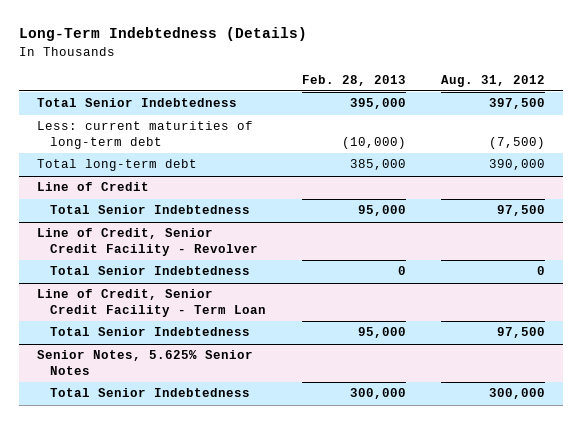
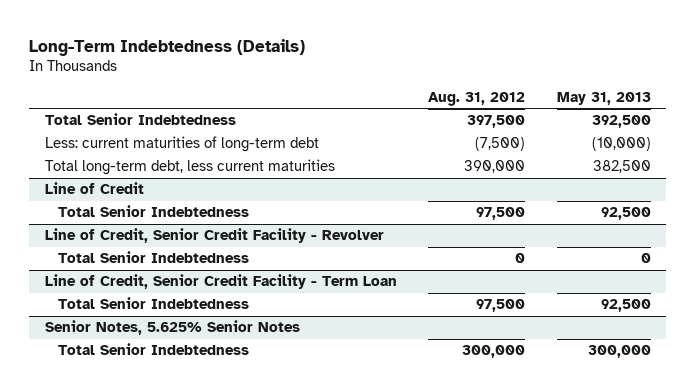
[301,74,406,86] Feb. 28, 2013 -> none
none -> [556,91,651,105] May 31, 2013
[36,159,197,172] Total long-term debt -> [44,159,335,176] Total long-term debt, less current maturities

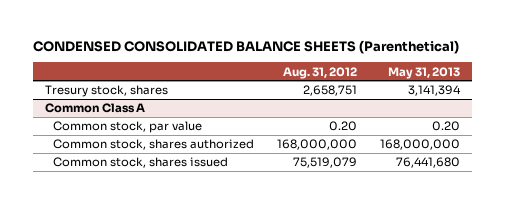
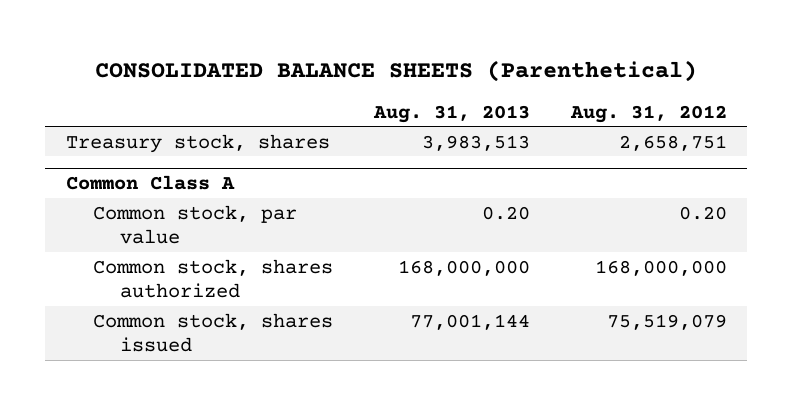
[33,40,460,55] CONDENSED CONSOLIDATED BALANCE SHEETS (Parenthetical) -> [95,59,698,82] CONSOLIDATED BALANCE SHEETS (Parenthetical)
[388,66,461,79] May 31, 2013 -> none
none -> [372,104,530,123] Aug. 31, 2013
[44,85,168,98] Tresury stock, shares -> [65,133,330,153] Treasury stock, shares

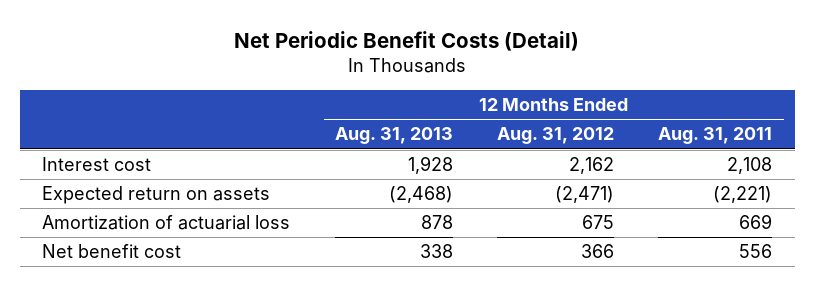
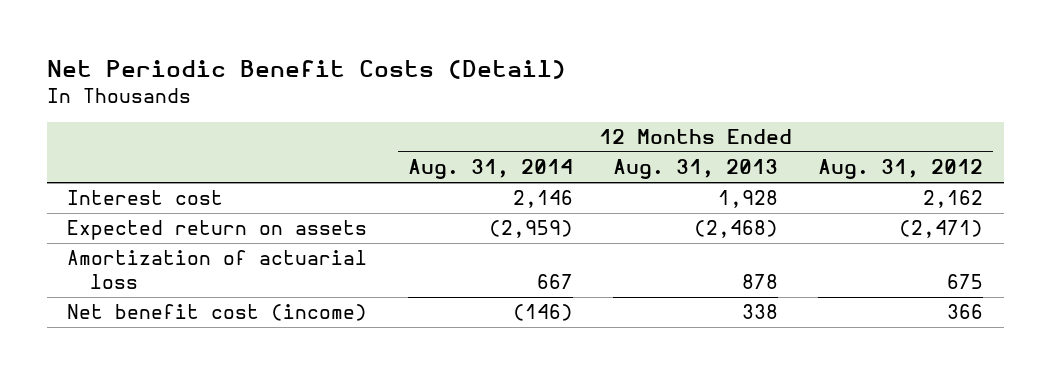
[658,127,773,145] Aug. 31, 2011 -> none
none -> [407,159,573,180] Aug. 31, 2014
[42,244,182,259] Net benefit cost -> [67,304,368,322] Net benefit cost (income)

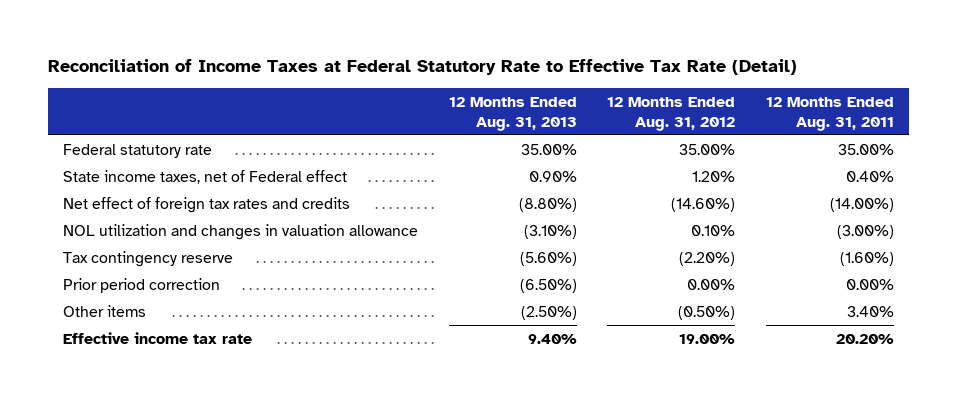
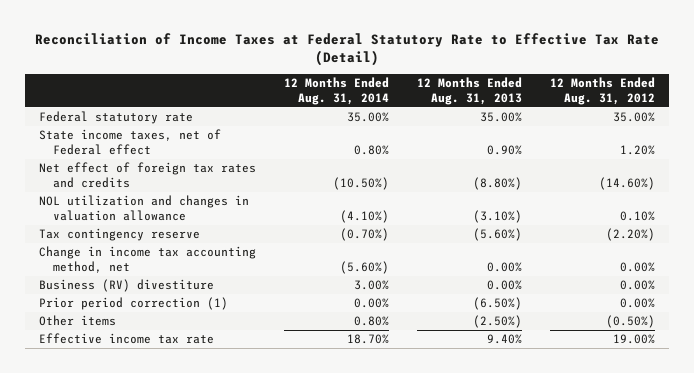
[765,96,894,131] 12 Months Ended Aug. 31, 2011 -> none
none -> [284,77,390,106] 12 Months Ended Aug. 31, 2014
none -> [39,246,257,274] Change in income tax accounting method, net
none -> [39,279,215,293] Business (RV) divestiture
[63,277,221,293] Prior period correction -> [39,297,229,311] Prior period correction (1)

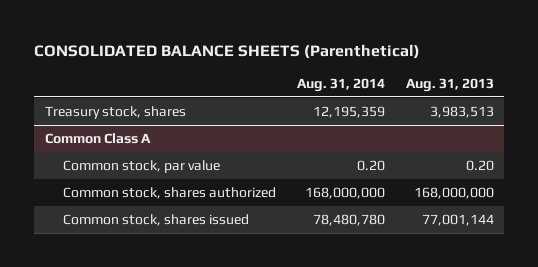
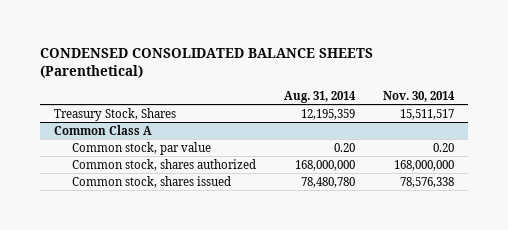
[34,43,421,59] CONSOLIDATED BALANCE SHEETS (Parenthetical) -> [39,47,373,78] CONDENSED CONSOLIDATED BALANCE SHEETS (Parenthetical)
[405,77,494,92] Aug. 31, 2013 -> none
none -> [383,91,456,103] Nov. 30, 2014
[44,106,186,120] Treasury stock, shares -> [53,107,176,121] Treasury Stock, Shares

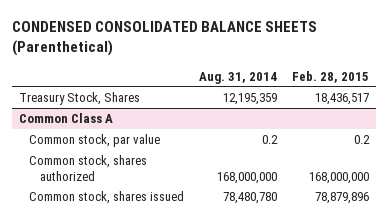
[383,91,456,103] Nov. 30, 2014 -> none
none -> [292,70,370,83] Feb. 28, 2015
[334,142,356,152] 0.20 -> [262,134,279,144] 0.2

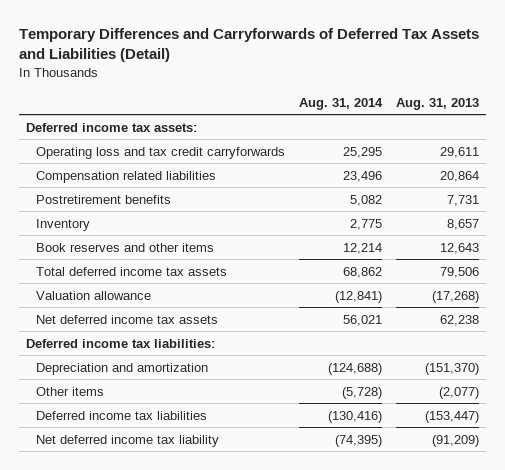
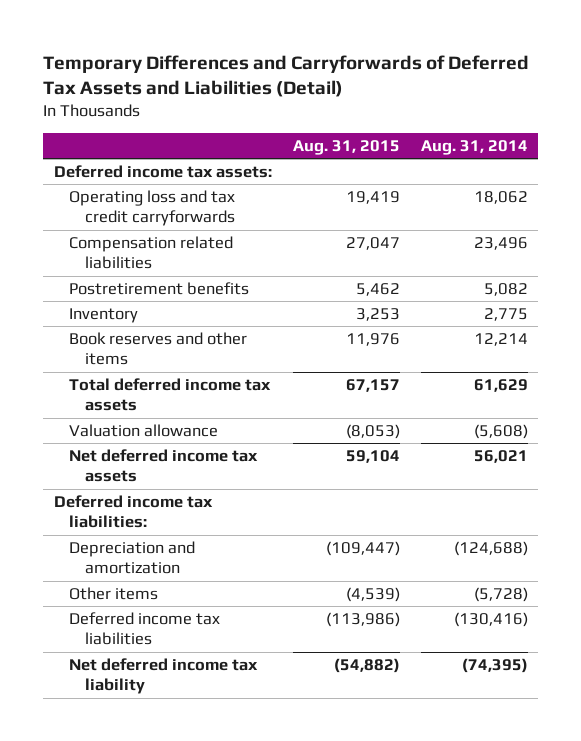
[395,97,479,110] Aug. 31, 2013 -> none
none -> [292,139,400,155] Aug. 31, 2015
[342,146,382,158] 25,295 -> [473,191,528,205] 18,062
[342,266,382,278] 68,862 -> [473,379,528,393] 61,629
[334,290,382,303] (12,841) -> [473,424,528,440] (5,608)

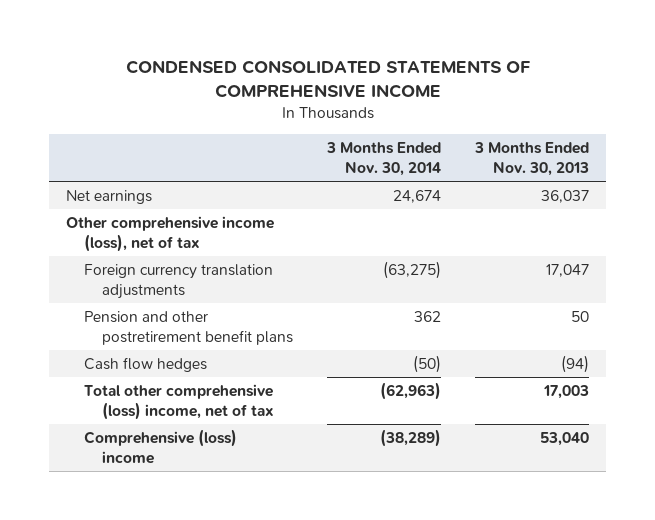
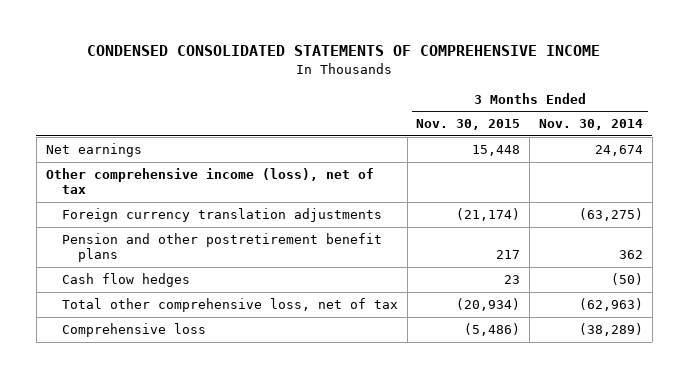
[474,141,590,176] 3 Months Ended Nov. 30, 2013 -> none
none -> [416,119,521,131] Nov. 30, 2015
[84,383,275,420] Total other comprehensive (loss) income, net of tax -> [61,298,398,313] Total other comprehensive loss, net of tax
[84,428,238,464] Comprehensive (loss) income -> [61,323,206,338] Comprehensive loss

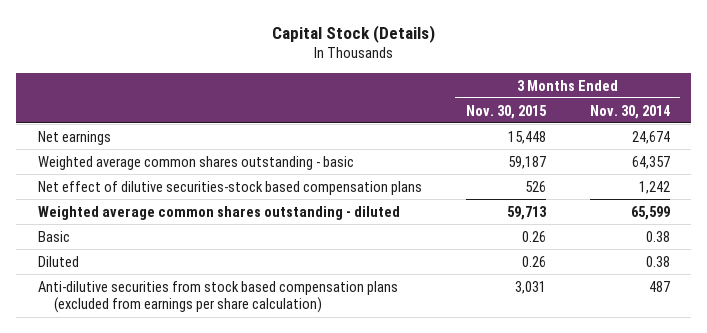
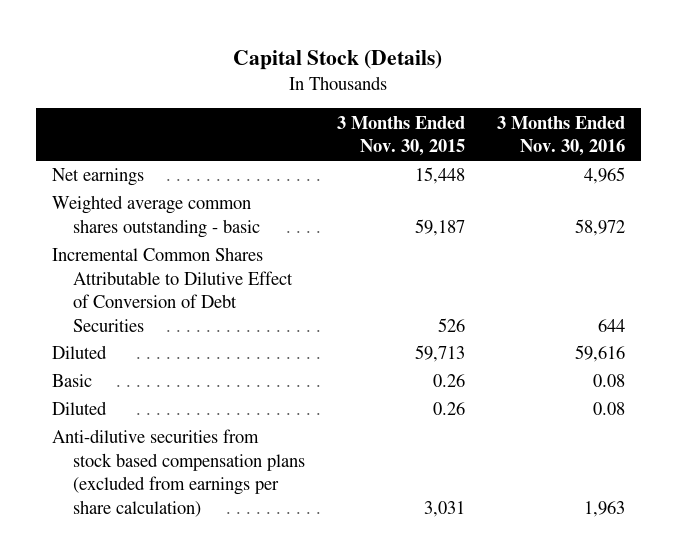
[589,104,670,119] Nov. 30, 2014 -> none
none -> [496,115,625,157] 3 Months Ended Nov. 30, 2016
[37,180,422,195] Net effect of dilutive securities-stock based compensation plans -> [52,247,293,332] Incremental Common Shares Attributable to Dilutive Effect of Conversion of Debt Securities
[37,205,400,220] Weighted average common shares outstanding - diluted -> [52,345,108,360] Diluted

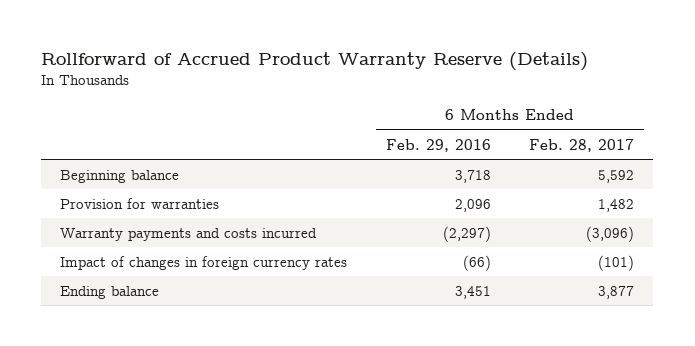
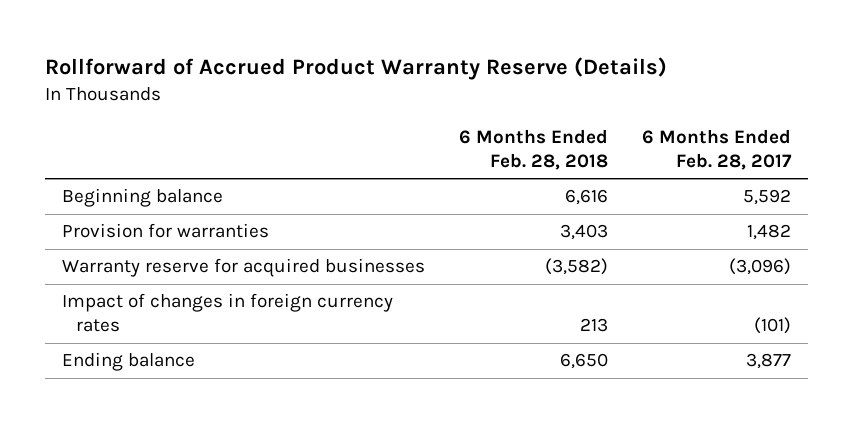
[385,138,491,152] Feb. 29, 2016 -> none
none -> [458,128,608,170] 6 Months Ended Feb. 28, 2018
[60,227,318,241] Warranty payments and costs incurred -> [61,258,425,278] Warranty reserve for acquired businesses

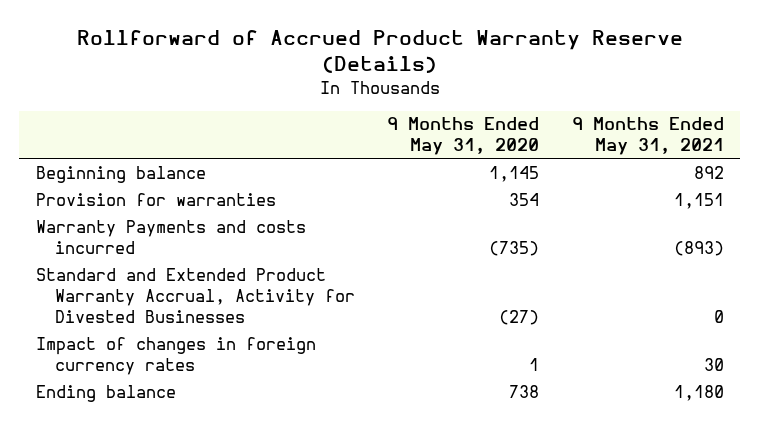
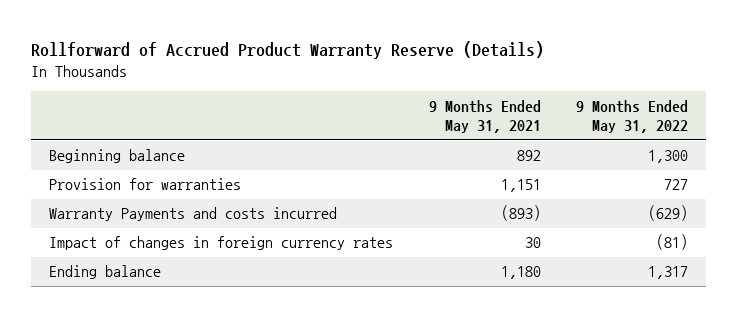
[387,117,540,156] 9 Months Ended May 31, 2020 -> none
none -> [576,99,689,134] 9 Months Ended May 31, 2022
[35,267,355,323] Standard and Extended Product Warranty Accrual, Activity for Divested Businesses -> none

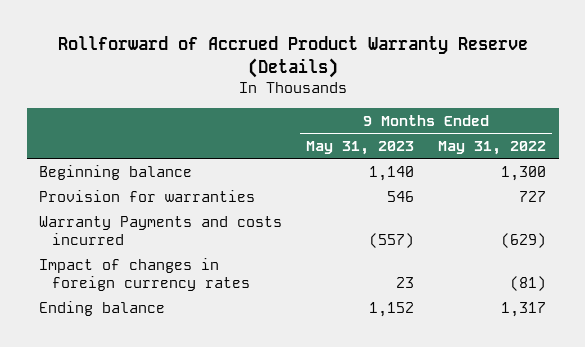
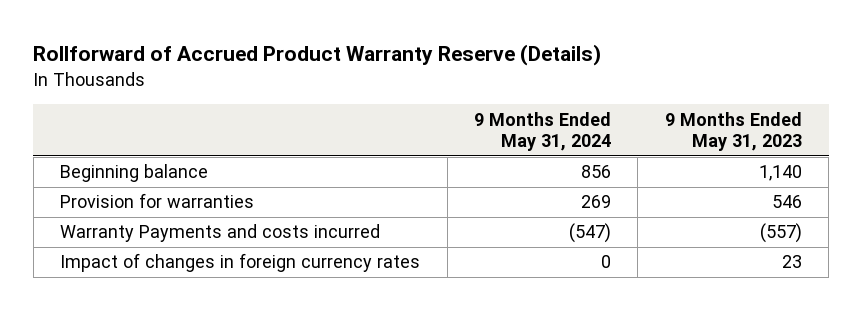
[438,140,547,155] May 31, 2022 -> none
none -> [473,111,611,152] 9 Months Ended May 31, 2024
[39,300,166,316] Ending balance -> none

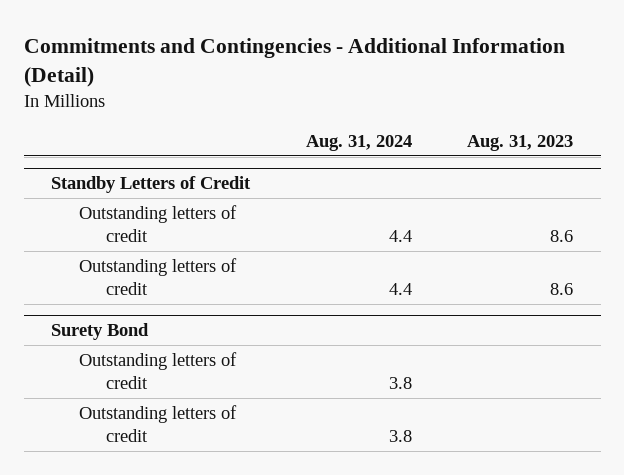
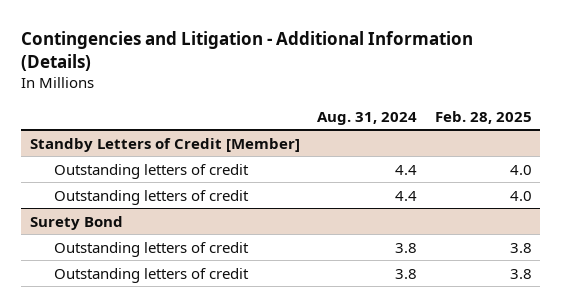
[23,37,565,87] Commitments and Contingencies - Additional Information (Detail) -> [21,30,474,71] Contingencies and Litigation - Additional Information (Details)
[467,134,574,151] Aug. 31, 2023 -> none
none -> [434,110,532,124] Feb. 28, 2025
[51,176,252,194] Standby Letters of Credit -> [30,137,301,152] Standby Letters of Credit [Member]

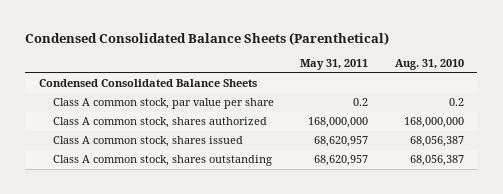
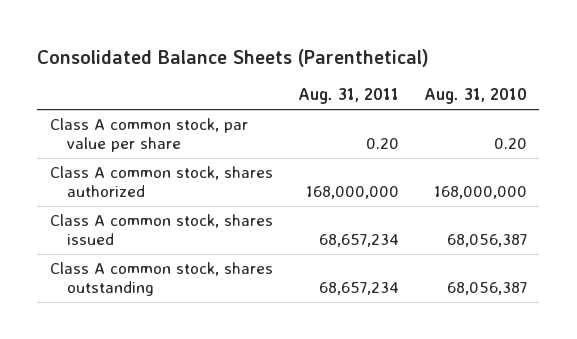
[25,31,390,45] Condensed Consolidated Balance Sheets (Parenthetical) -> [37,48,430,67] Consolidated Balance Sheets (Parenthetical)
[300,59,369,71] May 31, 2011 -> none
none -> [297,88,399,105] Aug. 31, 2011
[38,79,257,88] Condensed Consolidated Balance Sheets -> none
[448,98,464,107] 0.2 -> [493,138,527,150] 0.20

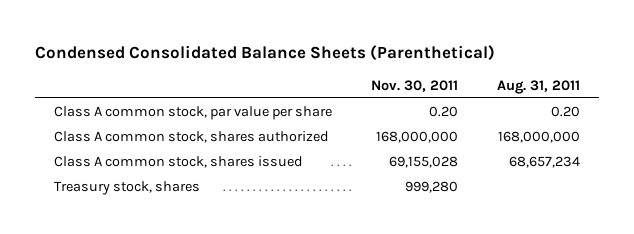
[37,48,430,67] Consolidated Balance Sheets (Parenthetical) -> [34,44,495,61] Condensed Consolidated Balance Sheets (Parenthetical)
[423,88,527,105] Aug. 31, 2010 -> none
none -> [370,79,458,92] Nov. 30, 2011
[49,262,273,297] Class A common stock, shares outstanding -> none
none -> [54,181,201,196] Treasury stock, shares

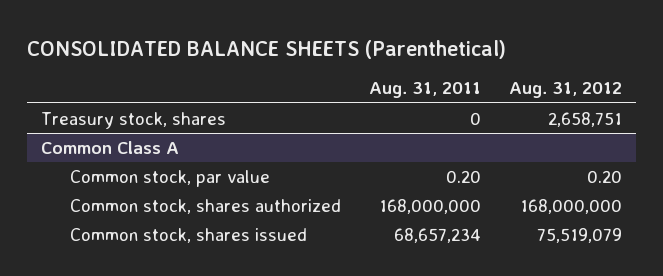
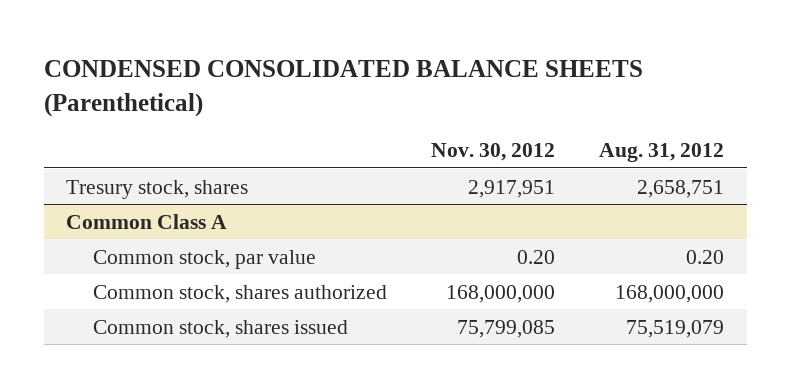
[27,39,507,59] CONSOLIDATED BALANCE SHEETS (Parenthetical) -> [43,60,643,117] CONDENSED CONSOLIDATED BALANCE SHEETS (Parenthetical)
[368,82,481,99] Aug. 31, 2011 -> none
none -> [431,143,556,162] Nov. 30, 2012
[41,111,227,129] Treasury stock, shares -> [65,179,248,199] Tresury stock, shares

